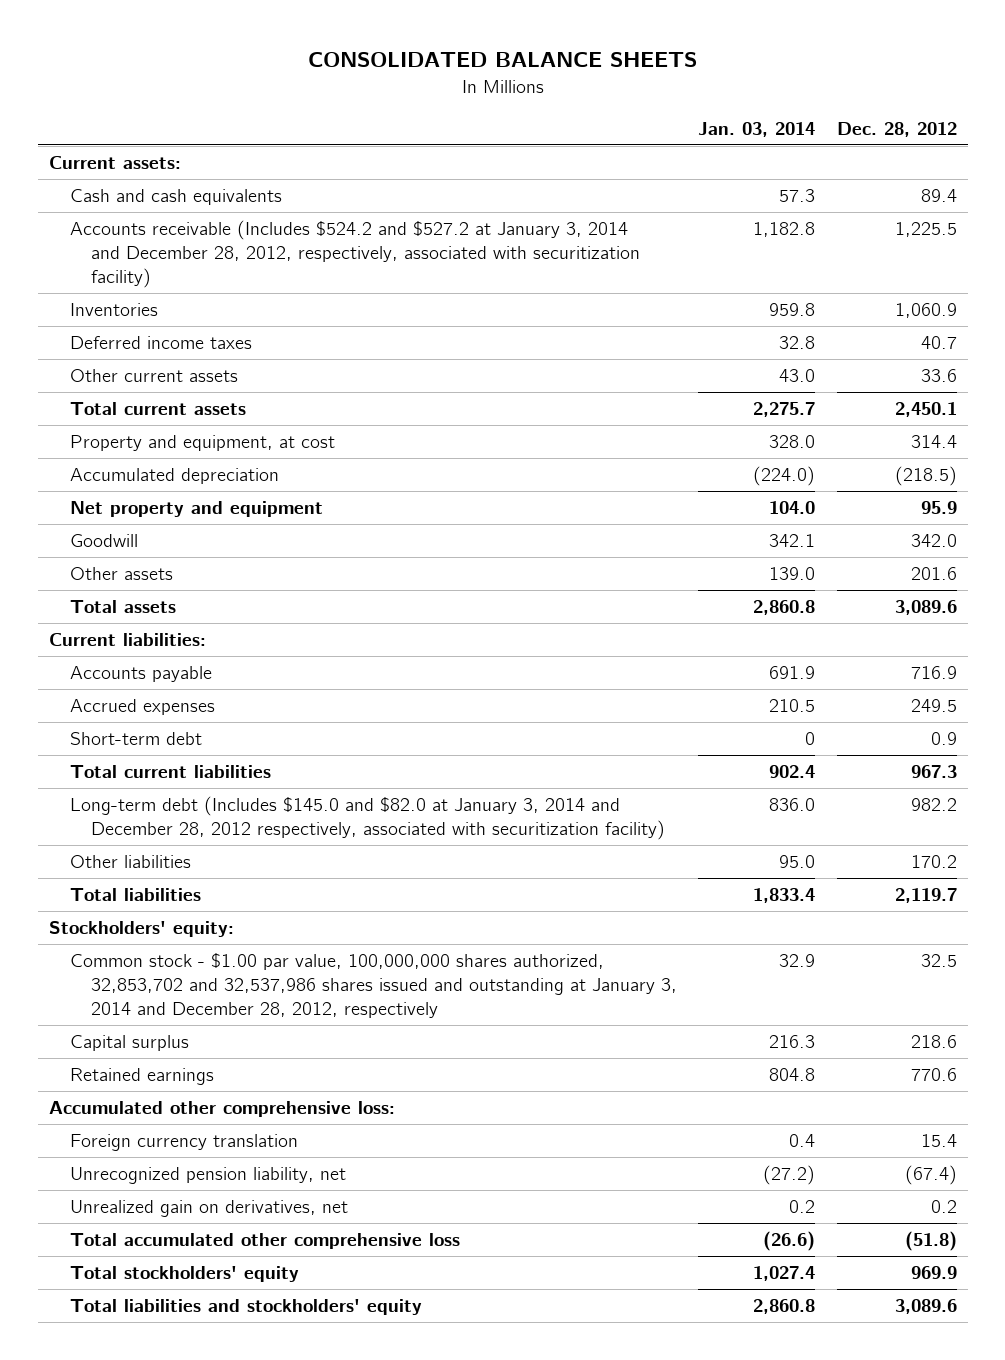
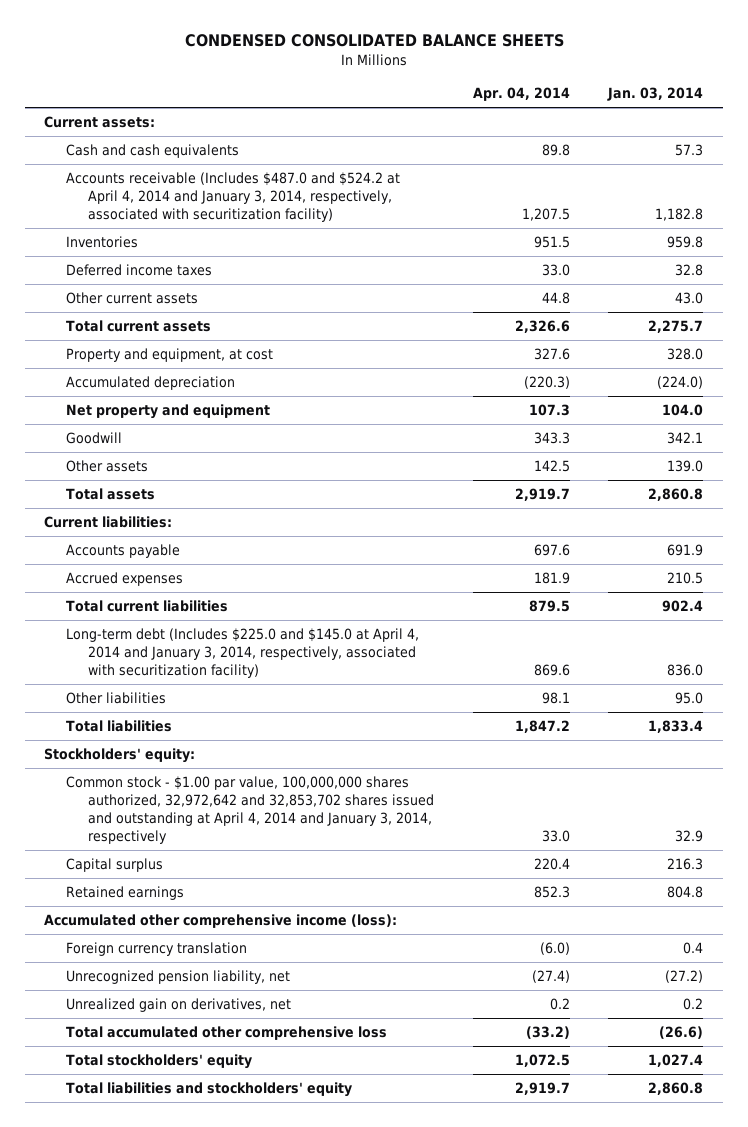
[307,52,697,68] CONSOLIDATED BALANCE SHEETS -> [184,34,564,48] CONDENSED CONSOLIDATED BALANCE SHEETS
[836,121,957,137] Dec. 28, 2012 -> none
none -> [472,86,570,101] Apr. 04, 2014
[69,219,640,289] Accounts receivable (Includes $524.2 and $527.2 at January 3, 2014 and December 28, 2012, respectively, associated with securitization facility) -> [66,172,401,223] Accounts receivable (Includes $487.0 and $524.2 at April 4, 2014 and January 3, 2014, respectively, associated with securitization facility)
[69,731,202,745] Short-term debt -> none
[69,795,665,841] Long-term debt (Includes $145.0 and $82.0 at January 3, 2014 and December 28, 2012 respectively, associated with securitization facility) -> [66,628,420,679] Long-term debt (Includes $225.0 and $145.0 at April 4, 2014 and January 3, 2014, respectively, associated with securitization facility)
[69,952,677,1019] Common stock - $1.00 par value, 100,000,000 shares authorized, 32,853,702 and 32,537,986 shares issued and outstanding at January 3, 2014 and December 28, 2012, respectively -> [66,776,435,845] Common stock - $1.00 par value, 100,000,000 shares authorized, 32,972,642 and 32,853,702 shares issued and outstanding at April 4, 2014 and January 3, 2014, respectively
[48,1100,395,1117] Accumulated other comprehensive loss: -> [44,914,398,929] Accumulated other comprehensive income (loss):

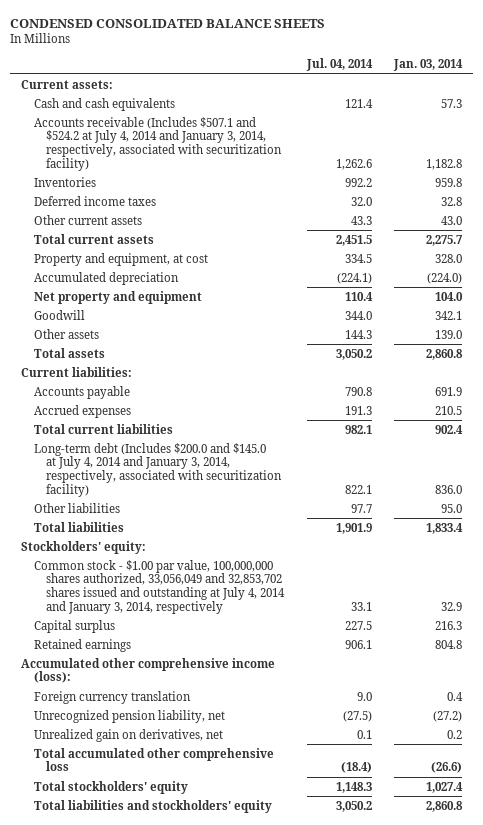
[472,86,570,101] Apr. 04, 2014 -> none
none -> [305,58,373,72] Jul. 04, 2014
[66,172,401,223] Accounts receivable (Includes $487.0 and $524.2 at April 4, 2014 and January 3, 2014, respectively, associated with securitization facility) -> [33,116,283,171] Accounts receivable (Includes $507.1 and $524.2 at July 4, 2014 and January 3, 2014, respectively, associated with securitization facility)
[66,628,420,679] Long-term debt (Includes $225.0 and $145.0 at April 4, 2014 and January 3, 2014, respectively, associated with securitization facility) -> [33,442,283,497] Long-term debt (Includes $200.0 and $145.0 at July 4, 2014 and January 3, 2014, respectively, associated with securitization facility)
[66,776,435,845] Common stock - $1.00 par value, 100,000,000 shares authorized, 32,972,642 and 32,853,702 shares issued and outstanding at April 4, 2014 and January 3, 2014, respectively -> [33,559,286,614] Common stock - $1.00 par value, 100,000,000 shares authorized, 33,056,049 and 32,853,702 shares issued and outstanding at July 4, 2014 and January 3, 2014, respectively

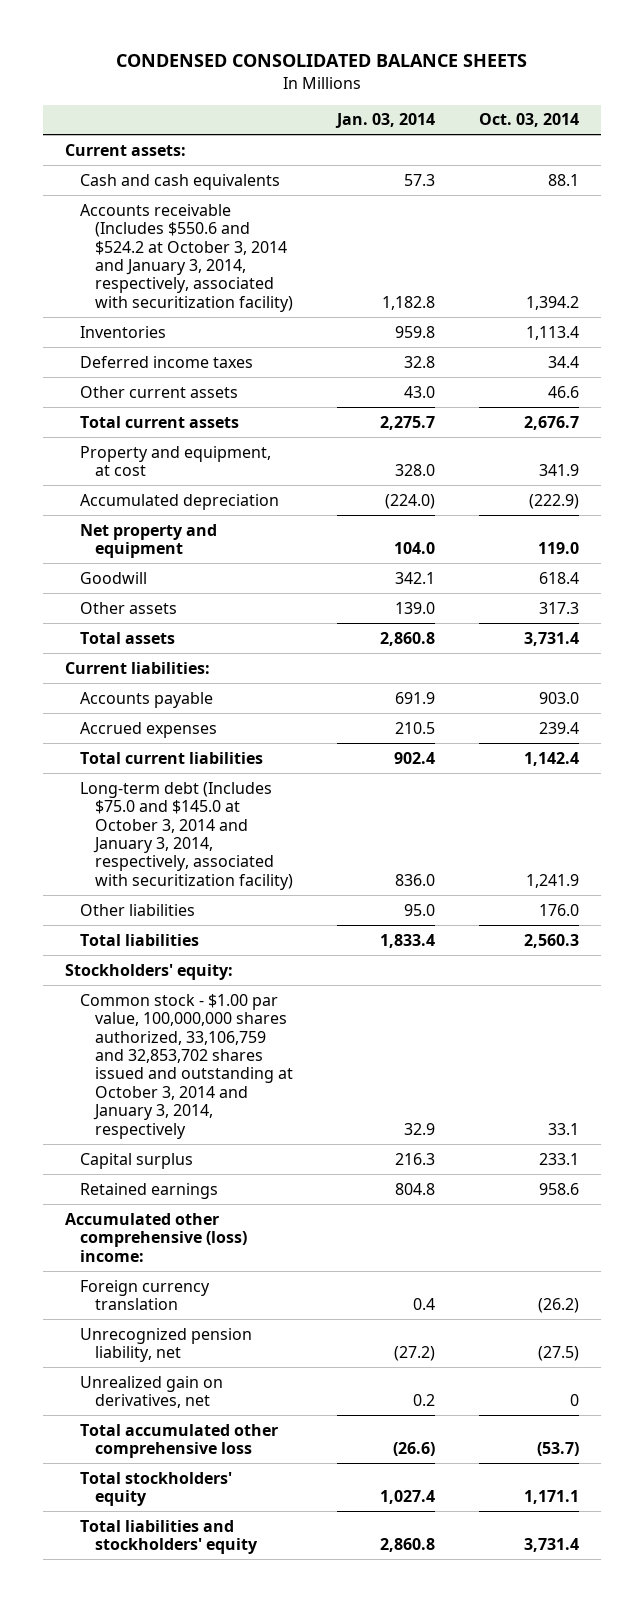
[305,58,373,72] Jul. 04, 2014 -> none
none -> [478,113,579,128] Oct. 03, 2014
[33,116,283,171] Accounts receivable (Includes $507.1 and $524.2 at July 4, 2014 and January 3, 2014, respectively, associated with securitization facility) -> [79,203,293,312] Accounts receivable (Includes $550.6 and $524.2 at October 3, 2014 and January 3, 2014, respectively, associated with securitization facility)
[33,442,283,497] Long-term debt (Includes $200.0 and $145.0 at July 4, 2014 and January 3, 2014, respectively, associated with securitization facility) -> [79,781,293,890] Long-term debt (Includes $75.0 and $145.0 at October 3, 2014 and January 3, 2014, respectively, associated with securitization facility)
[33,559,286,614] Common stock - $1.00 par value, 100,000,000 shares authorized, 33,056,049 and 32,853,702 shares issued and outstanding at July 4, 2014 and January 3, 2014, respectively -> [79,993,293,1139] Common stock - $1.00 par value, 100,000,000 shares authorized, 33,106,759 and 32,853,702 shares issued and outstanding at October 3, 2014 and January 3, 2014, respectively
[21,657,276,684] Accumulated other comprehensive income (loss): -> [64,1212,247,1262] Accumulated other comprehensive (loss) income:

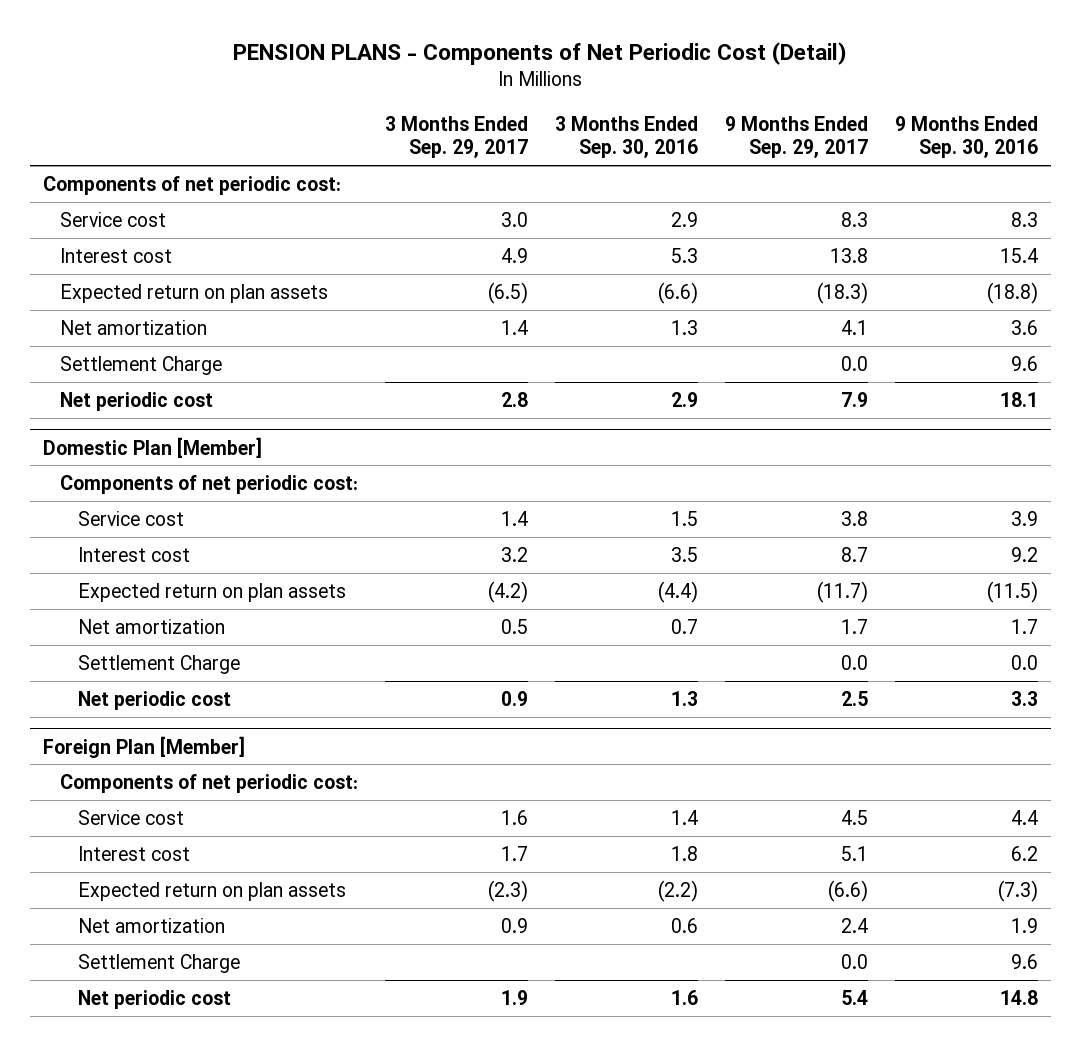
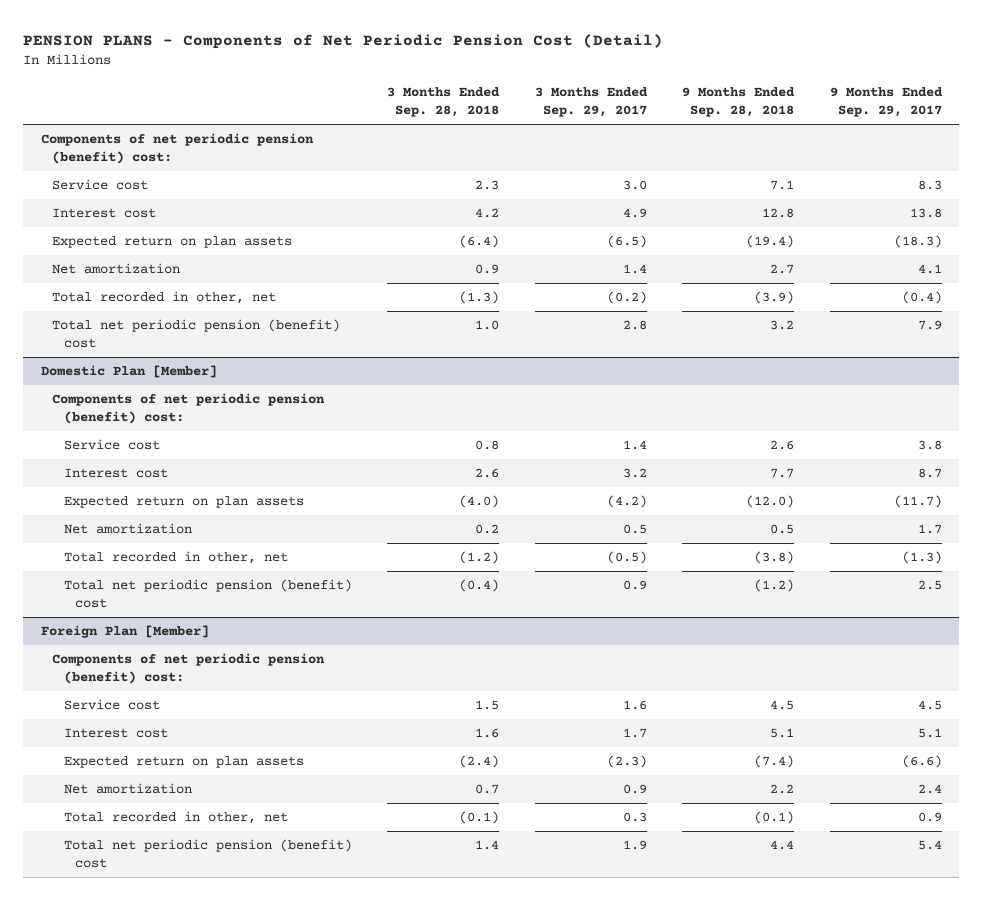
[233,41,848,65] PENSION PLANS - Components of Net Periodic Cost (Detail) -> [22,33,663,49] PENSION PLANS - Components of Net Periodic Pension Cost (Detail)
[555,115,699,159] 3 Months Ended Sep. 30, 2016 -> none
[894,115,1038,159] 9 Months Ended Sep. 30, 2016 -> none
none -> [387,86,501,117] 3 Months Ended Sep. 28, 2018
none -> [682,86,796,117] 9 Months Ended Sep. 28, 2018
[43,175,342,195] Components of net periodic cost: -> [40,133,314,165] Components of net periodic pension (benefit) cost:
[60,355,223,375] Settlement Charge -> none
none -> [52,291,277,305] Total recorded in other, net
[60,391,214,411] Net periodic cost -> [52,319,341,349] Total net periodic pension (benefit) cost
[60,474,359,494] Components of net periodic cost: -> [52,393,326,425] Components of net periodic pension (benefit) cost:
[77,654,240,674] Settlement Charge -> none
none -> [63,551,288,565] Total recorded in other, net
[77,690,231,710] Net periodic cost -> [63,579,352,609] Total net periodic pension (benefit) cost
[60,773,359,793] Components of net periodic cost: -> [52,653,326,685] Components of net periodic pension (benefit) cost:
[77,953,240,973] Settlement Charge -> none
none -> [63,811,288,825] Total recorded in other, net
[77,989,231,1009] Net periodic cost -> [63,839,352,869] Total net periodic pension (benefit) cost

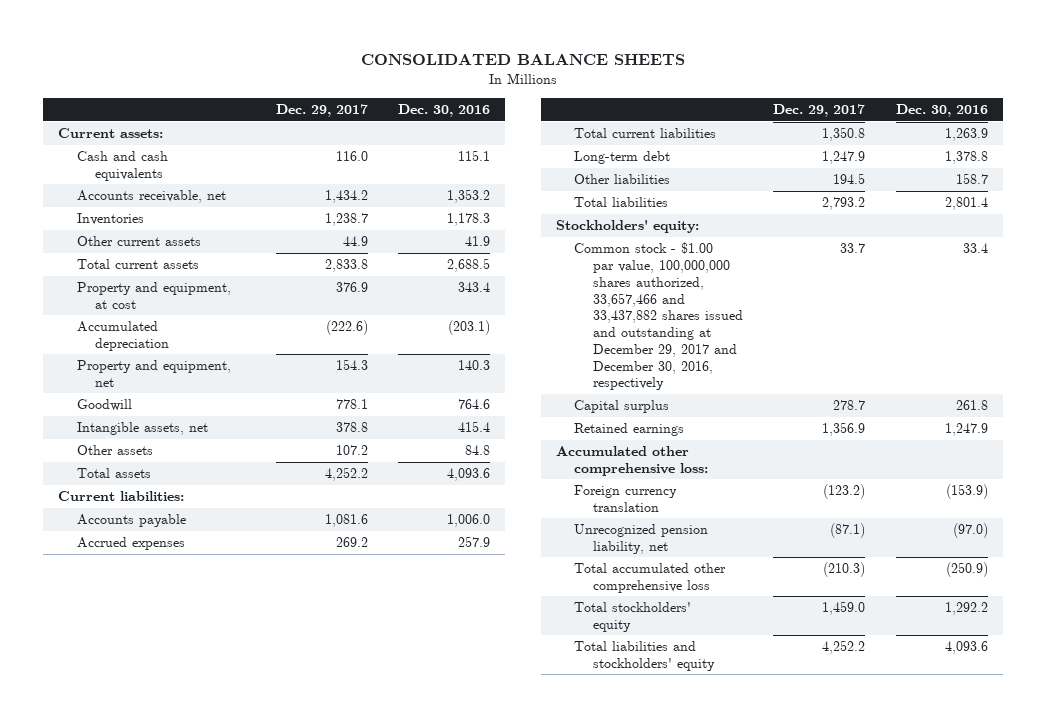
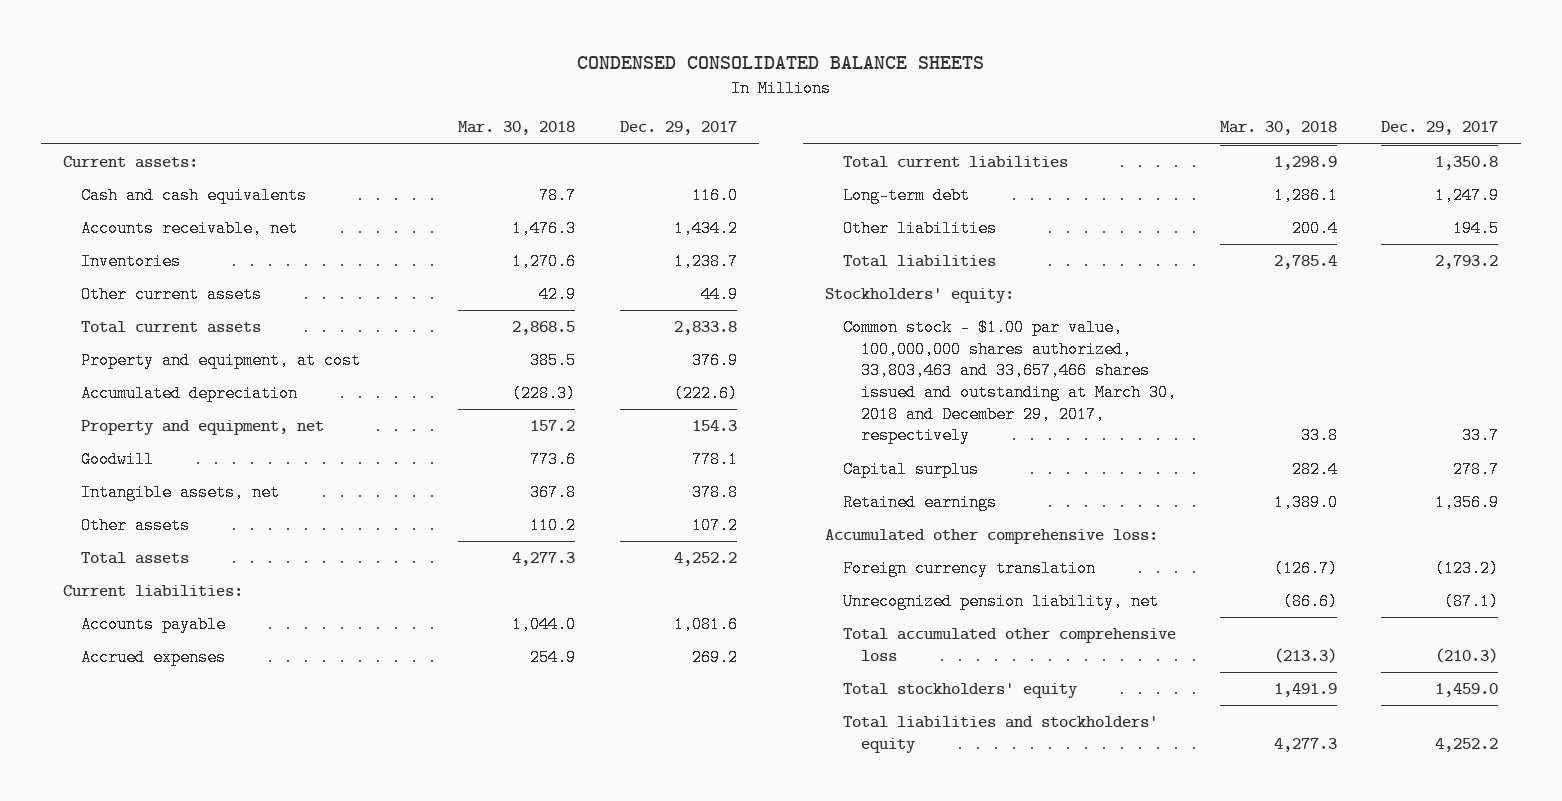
[360,53,685,65] CONSOLIDATED BALANCE SHEETS -> [576,55,984,69] CONDENSED CONSOLIDATED BALANCE SHEETS
[398,104,491,118] Dec. 30, 2016 -> none
none -> [458,121,576,136] Mar. 30, 2018
[574,242,743,391] Common stock - $1.00 par value, 100,000,000 shares authorized, 33,657,466 and 33,437,882 shares issued and outstanding at December 29, 2017 and December 30, 2016, respectively -> [842,319,1177,445] Common stock - $1.00 par value, 100,000,000 shares authorized, 33,803,463 and 33,657,466 shares issued and outstanding at March 30, 2018 and December 29, 2017, respectively

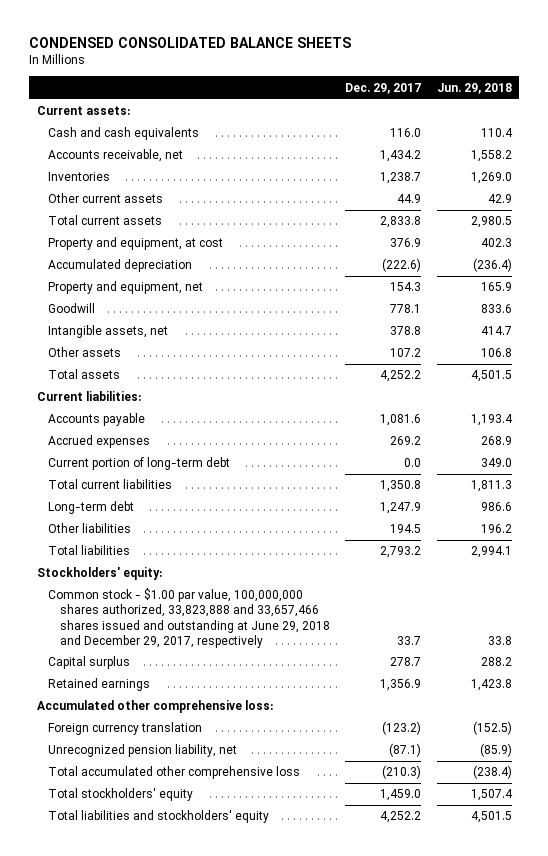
[458,121,576,136] Mar. 30, 2018 -> none
none -> [436,82,512,94] Jun. 29, 2018
none -> [48,457,231,471] Current portion of long-term debt
[842,319,1177,445] Common stock - $1.00 par value, 100,000,000 shares authorized, 33,803,463 and 33,657,466 shares issued and outstanding at March 30, 2018 and December 29, 2017, respectively -> [48,588,331,648] Common stock - $1.00 par value, 100,000,000 shares authorized, 33,823,888 and 33,657,466 shares issued and outstanding at June 29, 2018 and December 29, 2017, respectively

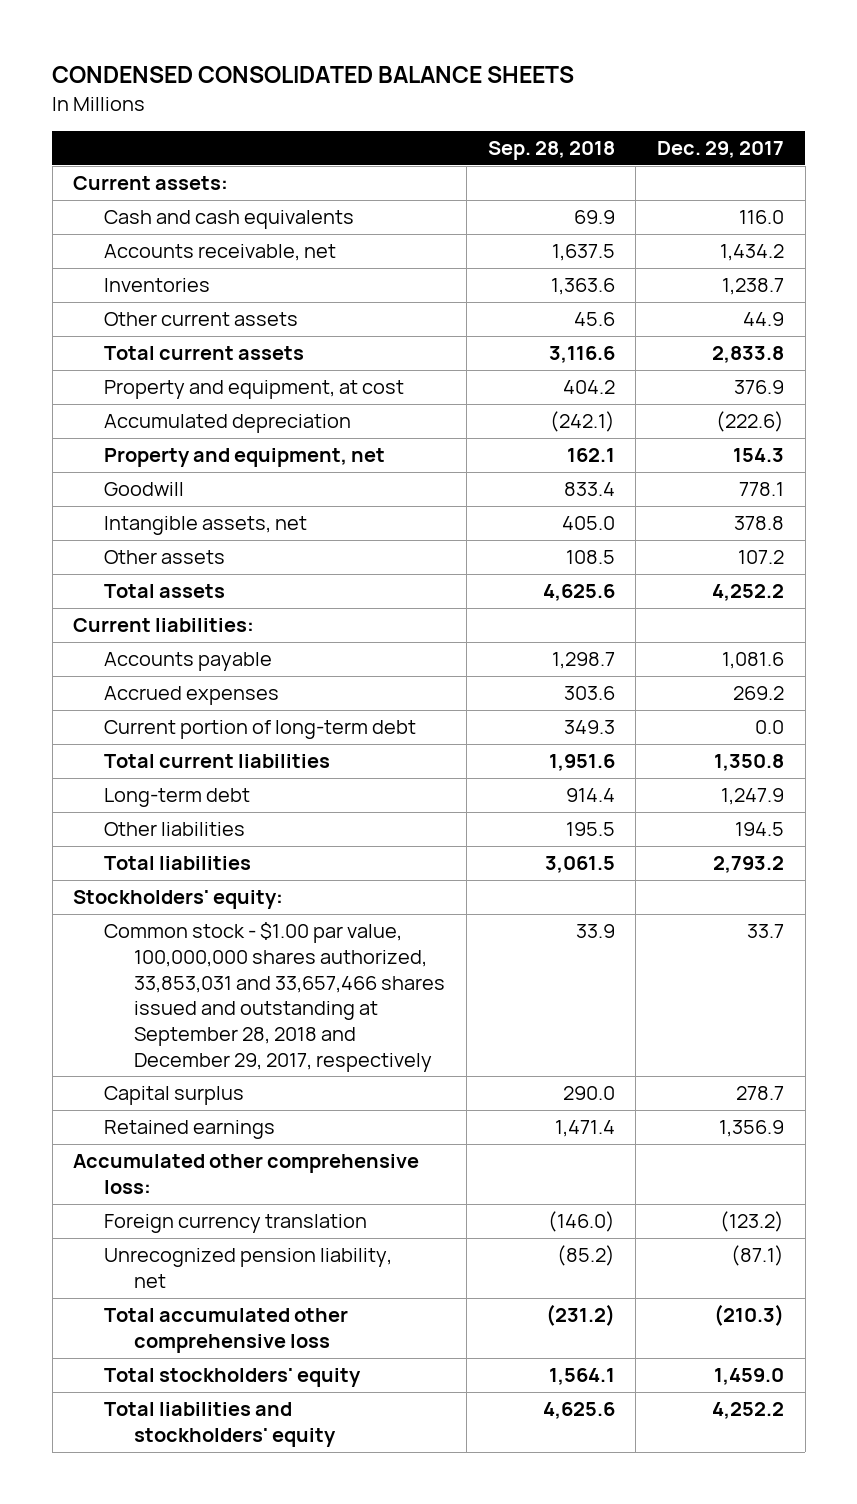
[436,82,512,94] Jun. 29, 2018 -> none
none -> [487,140,615,160] Sep. 28, 2018
[48,588,331,648] Common stock - $1.00 par value, 100,000,000 shares authorized, 33,823,888 and 33,657,466 shares issued and outstanding at June 29, 2018 and December 29, 2017, respectively -> [103,922,446,1072] Common stock - $1.00 par value, 100,000,000 shares authorized, 33,853,031 and 33,657,466 shares issued and outstanding at September 28, 2018 and December 29, 2017, respectively

